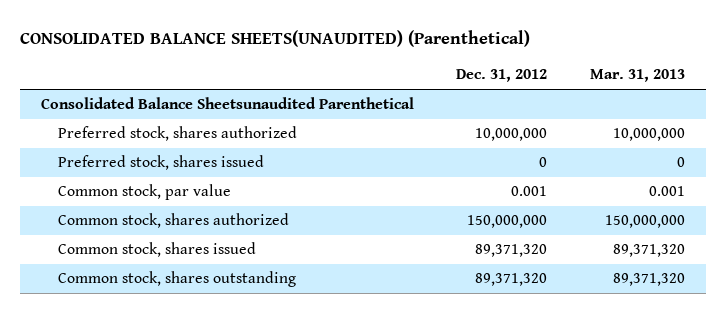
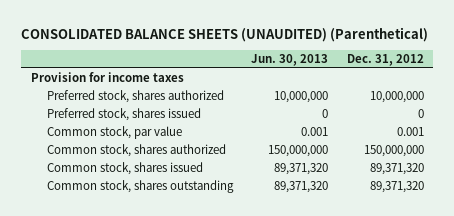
[20,30,531,48] CONSOLIDATED BALANCE SHEETS(UNAUDITED) (Parenthetical) -> [21,26,429,42] CONSOLIDATED BALANCE SHEETS (UNAUDITED) (Parenthetical)
[589,69,685,83] Mar. 31, 2013 -> none
none -> [251,54,329,67] Jun. 30, 2013
[41,97,415,110] Consolidated Balance Sheetsunaudited Parenthetical -> [30,72,184,83] Provision for income taxes

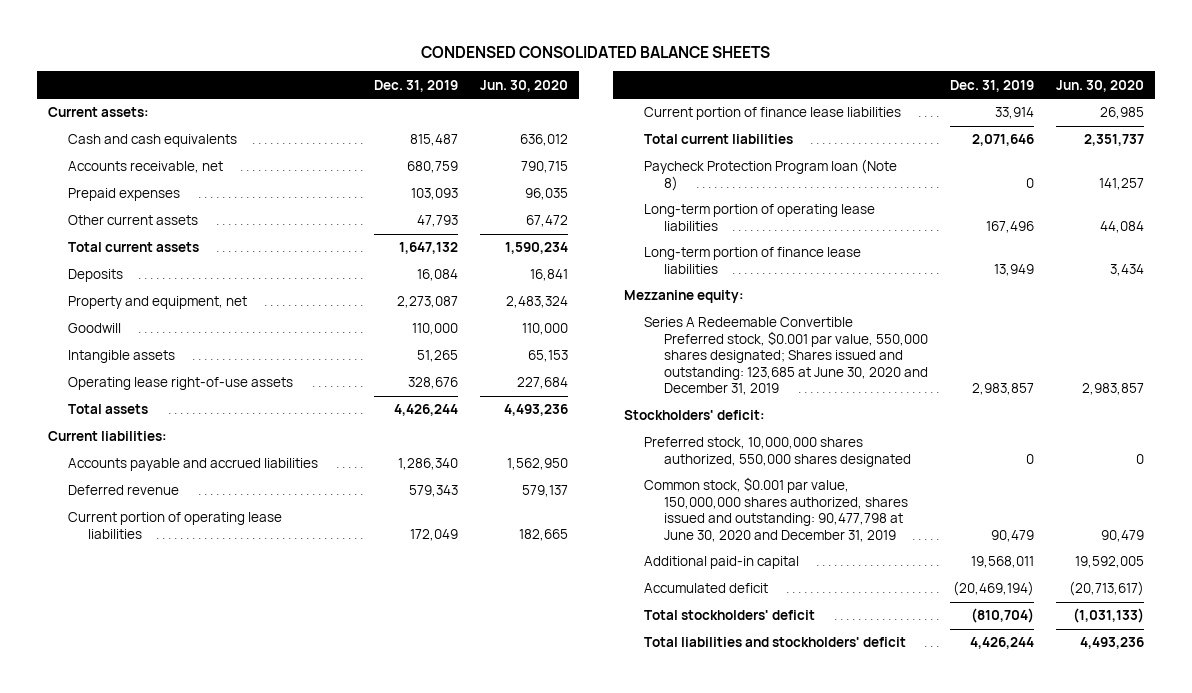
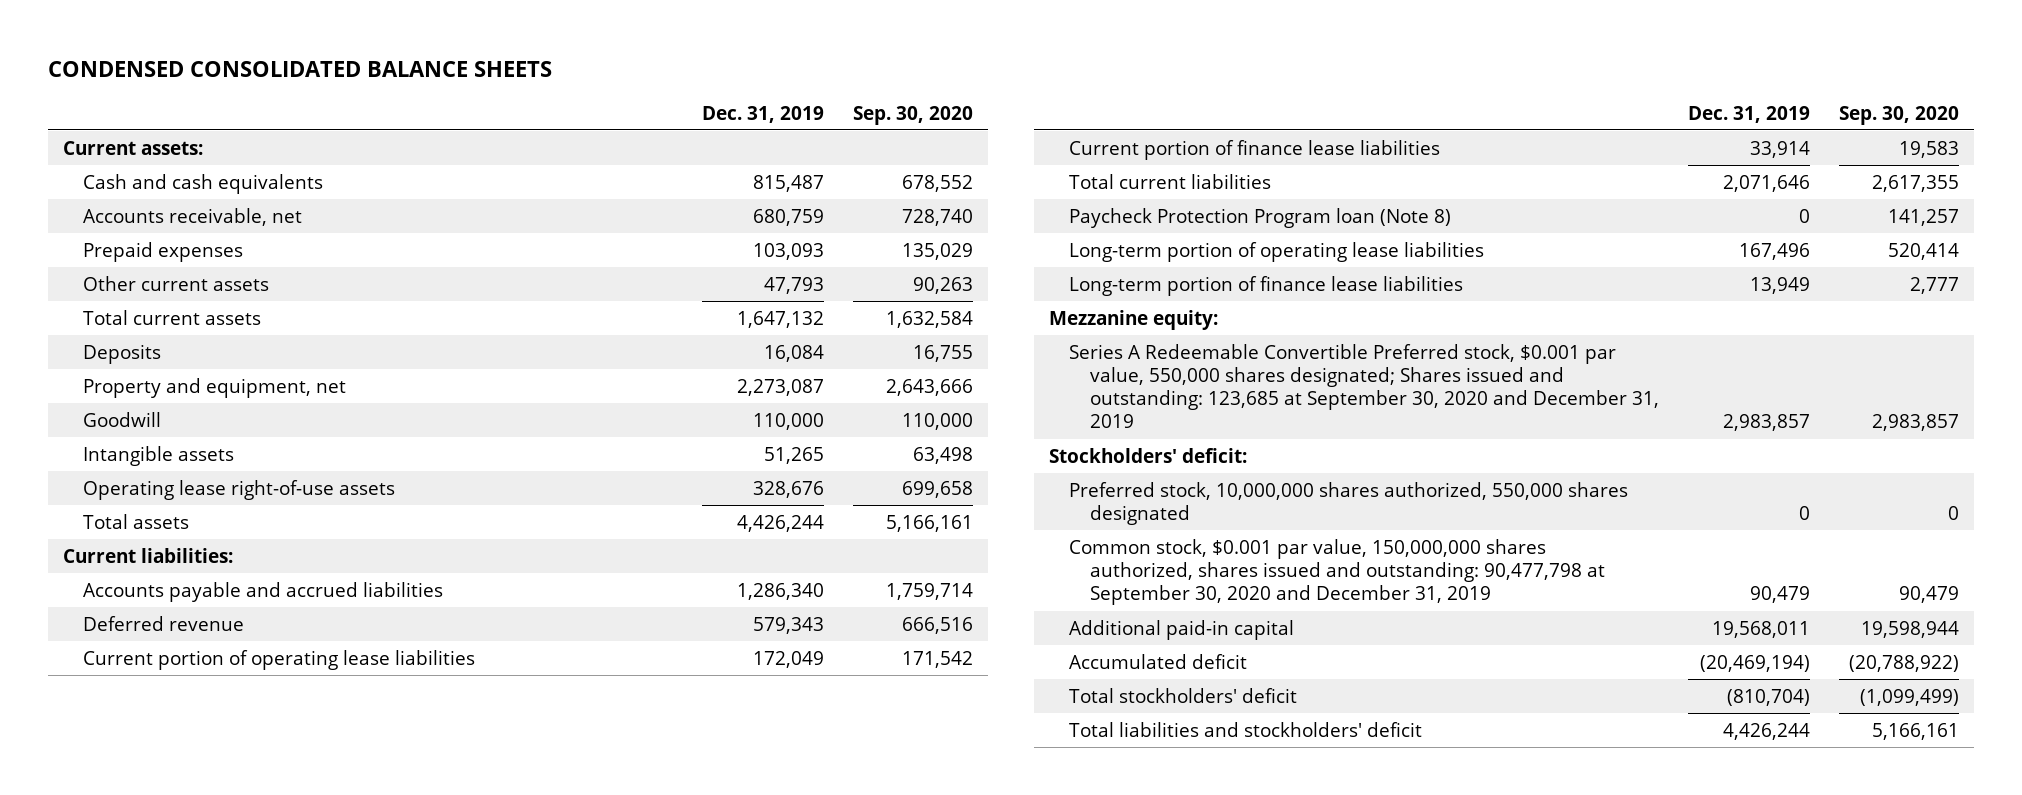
[480,79,569,92] Jun. 30, 2020 -> none
none -> [852,105,973,125] Sep. 30, 2020
[643,317,928,396] Series A Redeemable Convertible Preferred stock, $0.001 par value, 550,000 shares designated; Shares issued and outstanding: 123,685 at June 30, 2020 and December 31, 2019 -> [1069,343,1659,429] Series A Redeemable Convertible Preferred stock, $0.001 par value, 550,000 shares designated; Shares issued and outstanding: 123,685 at September 30, 2020 and December 31, 2019
[643,477,908,542] Common stock, $0.001 par value, 150,000,000 shares authorized, shares issued and outstanding: 90,477,798 at June 30, 2020 and December 31, 2019 -> [1069,538,1605,606] Common stock, $0.001 par value, 150,000,000 shares authorized, shares issued and outstanding: 90,477,798 at September 30, 2020 and December 31, 2019

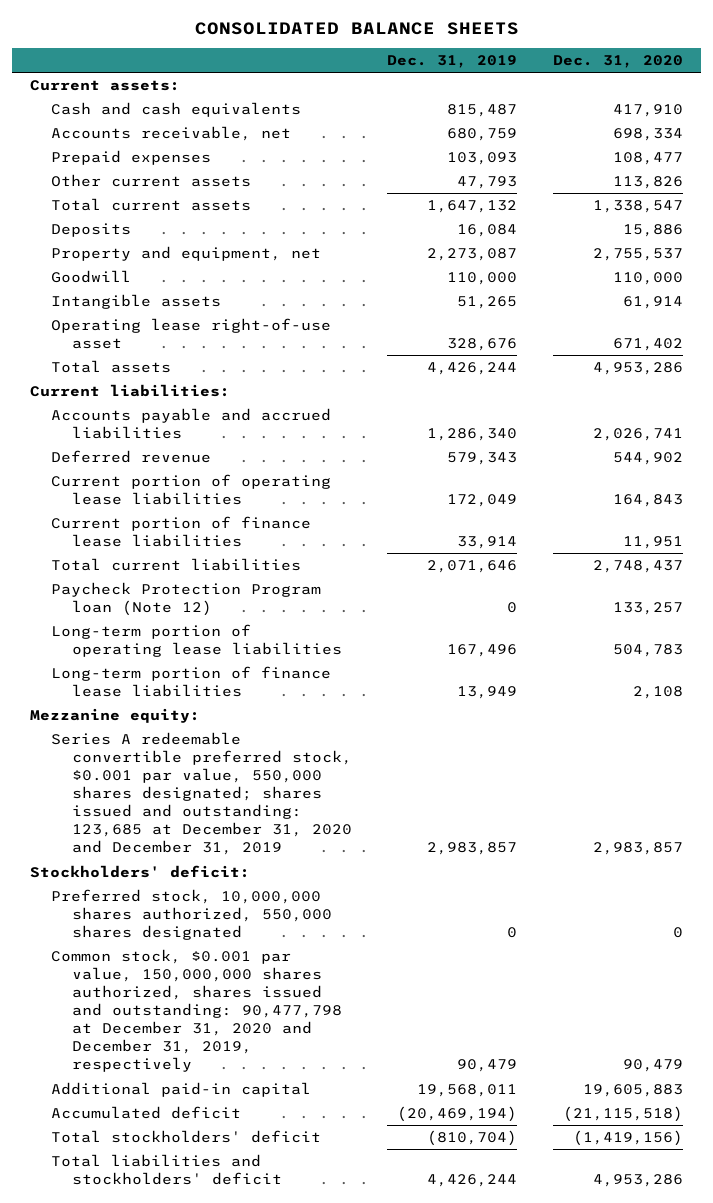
[48,61,553,78] CONDENSED CONSOLIDATED BALANCE SHEETS -> [194,22,519,36] CONSOLIDATED BALANCE SHEETS
[852,105,973,125] Sep. 30, 2020 -> none
none -> [553,55,684,69] Dec. 31, 2020
[83,479,396,500] Operating lease right-of-use assets -> [50,318,331,350] Operating lease right-of-use asset
[1069,207,1452,228] Paycheck Protection Program loan (Note 8) -> [50,582,321,617] Paycheck Protection Program loan (Note 12)
[1069,343,1659,429] Series A Redeemable Convertible Preferred stock, $0.001 par value, 550,000 shares designated; Shares issued and outstanding: 123,685 at September 30, 2020 and December 31, 2019 -> [50,732,352,856] Series A redeemable convertible preferred stock, $0.001 par value, 550,000 shares designated; shares issued and outstanding: 123,685 at December 31, 2020 and December 31, 2019
[1069,538,1605,606] Common stock, $0.001 par value, 150,000,000 shares authorized, shares issued and outstanding: 90,477,798 at September 30, 2020 and December 31, 2019 -> [50,949,342,1073] Common stock, $0.001 par value, 150,000,000 shares authorized, shares issued and outstanding: 90,477,798 at December 31, 2020 and December 31, 2019, respectively

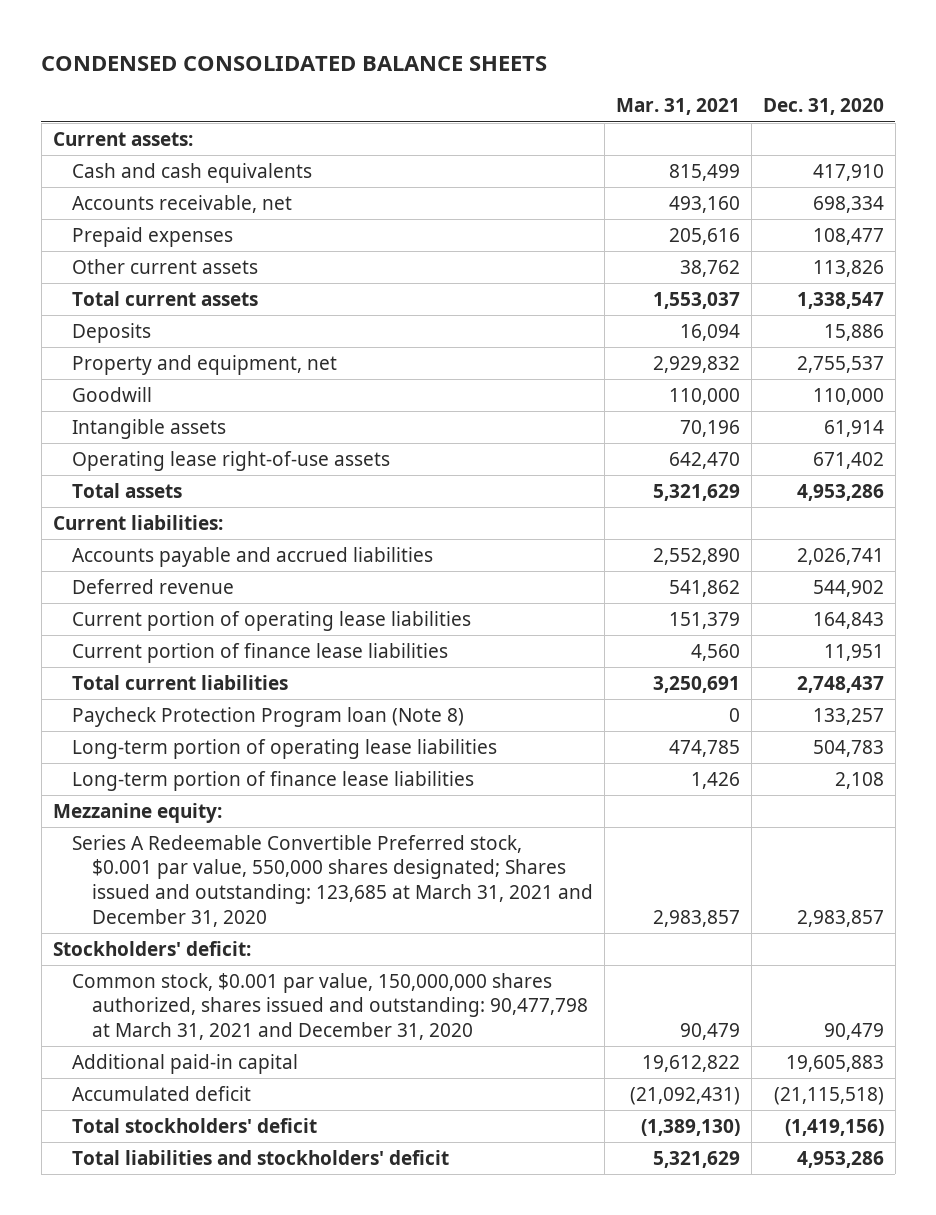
[194,22,519,36] CONSOLIDATED BALANCE SHEETS -> [41,55,548,71] CONDENSED CONSOLIDATED BALANCE SHEETS
[387,55,518,69] Dec. 31, 2019 -> none
none -> [615,98,740,116] Mar. 31, 2021
[50,318,331,350] Operating lease right-of-use asset -> [72,450,391,471] Operating lease right-of-use assets
[50,582,321,617] Paycheck Protection Program loan (Note 12) -> [72,706,465,727] Paycheck Protection Program loan (Note 8)
[50,732,352,856] Series A redeemable convertible preferred stock, $0.001 par value, 550,000 shares designated; shares issued and outstanding: 123,685 at December 31, 2020 and December 31, 2019 -> [72,834,593,927] Series A Redeemable Convertible Preferred stock, $0.001 par value, 550,000 shares designated; Shares issued and outstanding: 123,685 at March 31, 2021 and December 31, 2020
[50,889,332,941] Preferred stock, 10,000,000 shares authorized, 550,000 shares designated -> none
[50,949,342,1073] Common stock, $0.001 par value, 150,000,000 shares authorized, shares issued and outstanding: 90,477,798 at December 31, 2020 and December 31, 2019, respectively -> [72,972,588,1041] Common stock, $0.001 par value, 150,000,000 shares authorized, shares issued and outstanding: 90,477,798 at March 31, 2021 and December 31, 2020

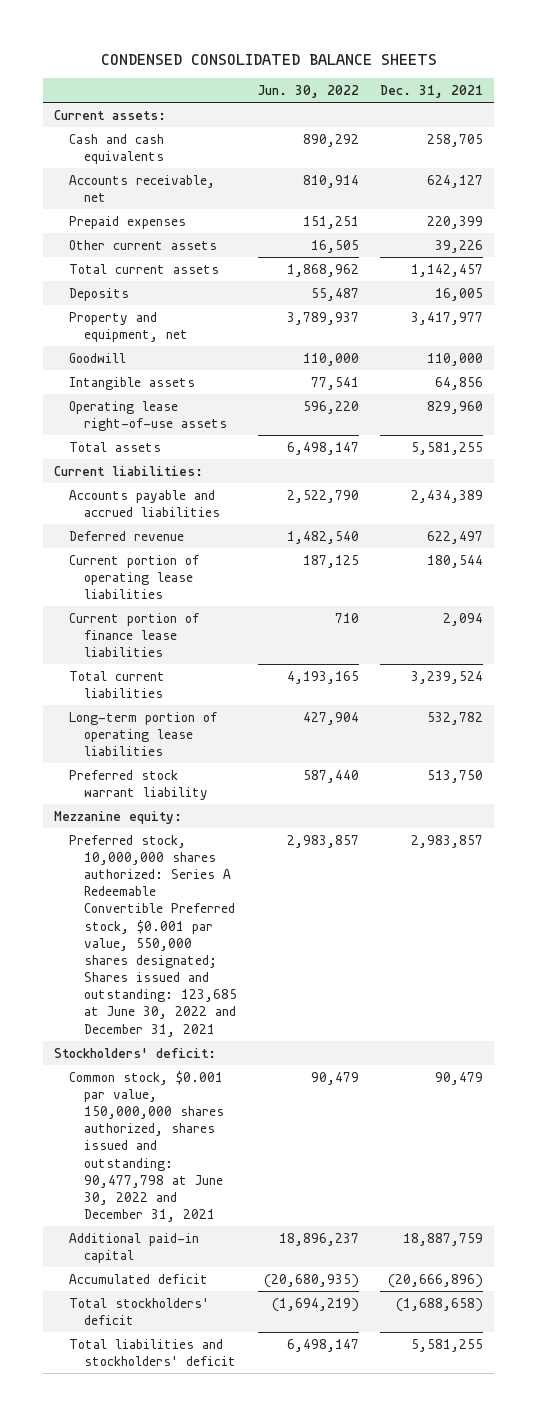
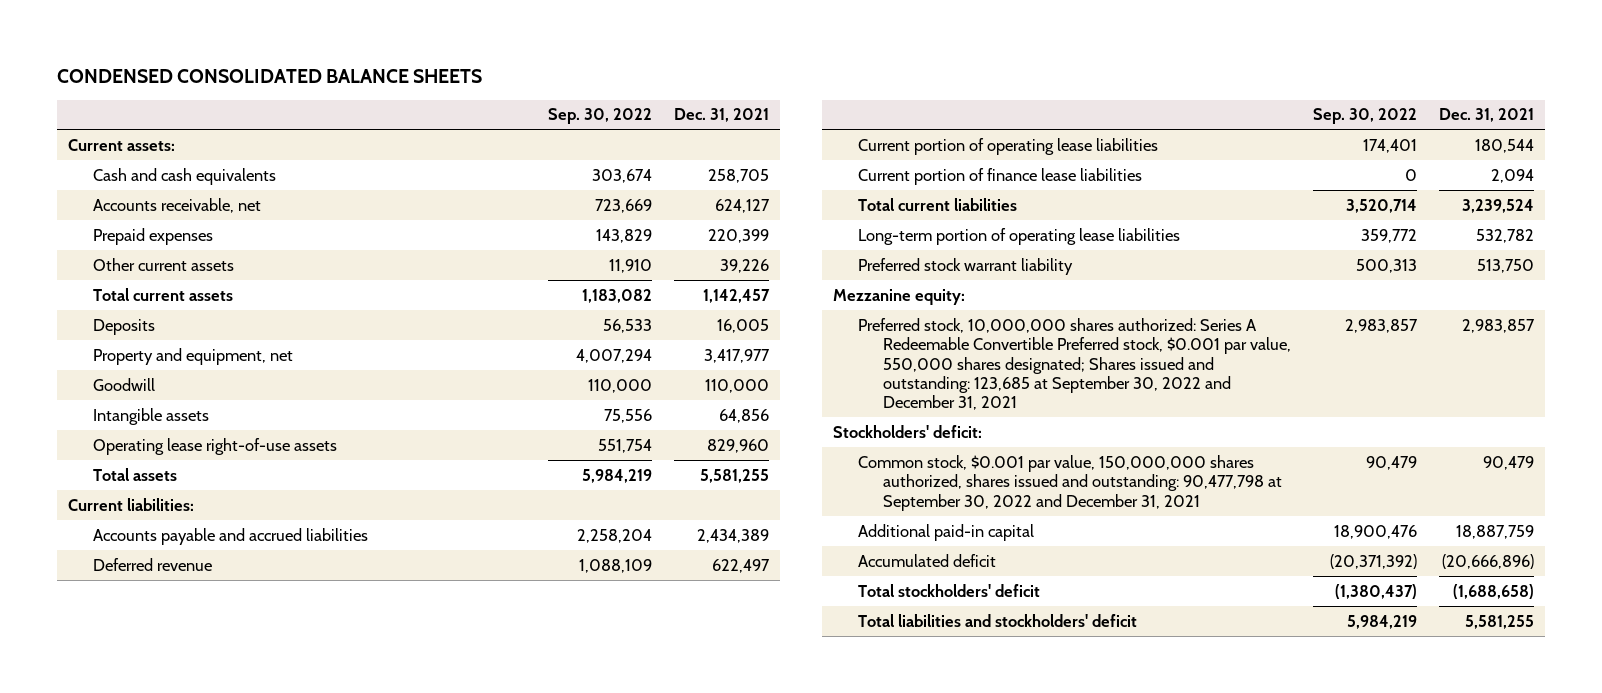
[258,85,360,99] Jun. 30, 2022 -> none
none -> [548,108,653,125] Sep. 30, 2022
[69,834,238,1037] Preferred stock, 10,000,000 shares authorized: Series A Redeemable Convertible Preferred stock, $0.001 par value, 550,000 shares designated; Shares issued and outstanding: 123,685 at June 30, 2022 and December 31, 2021 -> [858,317,1292,411] Preferred stock, 10,000,000 shares authorized: Series A Redeemable Convertible Preferred stock, $0.001 par value, 550,000 shares designated; Shares issued and outstanding: 123,685 at September 30, 2022 and December 31, 2021
[69,1070,225,1223] Common stock, $0.001 par value, 150,000,000 shares authorized, shares issued and outstanding: 90,477,798 at June 30, 2022 and December 31, 2021 -> [858,454,1283,511] Common stock, $0.001 par value, 150,000,000 shares authorized, shares issued and outstanding: 90,477,798 at September 30, 2022 and December 31, 2021

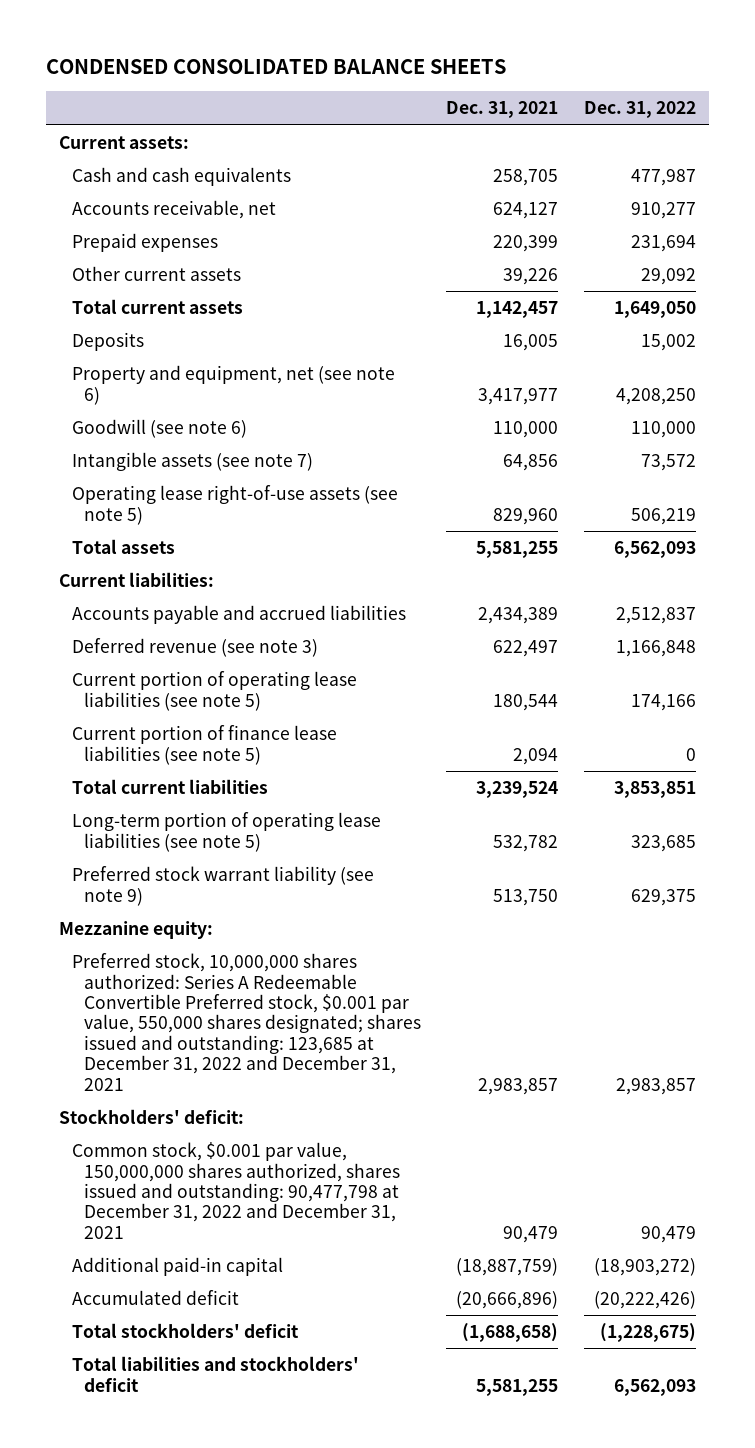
[548,108,653,125] Sep. 30, 2022 -> none
none -> [583,101,696,119] Dec. 31, 2022
[93,347,294,365] Property and equipment, net -> [71,365,395,405] Property and equipment, net (see note 6)
[93,377,156,391] Goodwill -> [71,419,247,439] Goodwill (see note 6)
[93,407,210,425] Intangible assets -> [71,452,313,472] Intangible assets (see note 7)
[93,437,338,455] Operating lease right-of-use assets -> [71,485,398,525] Operating lease right-of-use assets (see note 5)
[93,557,213,571] Deferred revenue -> [71,638,318,658] Deferred revenue (see note 3)
[858,137,1159,155] Current portion of operating lease liabilities -> [71,671,357,711] Current portion of operating lease liabilities (see note 5)
[858,167,1143,185] Current portion of finance lease liabilities -> [71,725,337,765] Current portion of finance lease liabilities (see note 5)
[858,227,1181,245] Long-term portion of operating lease liabilities -> [71,812,381,852] Long-term portion of operating lease liabilities (see note 5)
[858,257,1074,275] Preferred stock warrant liability -> [71,866,374,906] Preferred stock warrant liability (see note 9)
[858,317,1292,411] Preferred stock, 10,000,000 shares authorized: Series A Redeemable Convertible Preferred stock, $0.001 par value, 550,000 shares designated; Shares issued and outstanding: 123,685 at September 30, 2022 and December 31, 2021 -> [71,953,421,1091] Preferred stock, 10,000,000 shares authorized: Series A Redeemable Convertible Preferred stock, $0.001 par value, 550,000 shares designated; shares issued and outstanding: 123,685 at December 31, 2022 and December 31, 2021
[858,454,1283,511] Common stock, $0.001 par value, 150,000,000 shares authorized, shares issued and outstanding: 90,477,798 at September 30, 2022 and December 31, 2021 -> [71,1142,400,1239] Common stock, $0.001 par value, 150,000,000 shares authorized, shares issued and outstanding: 90,477,798 at December 31, 2022 and December 31, 2021
[1455,524,1534,539] 18,887,759 -> [456,1258,559,1277] (18,887,759)

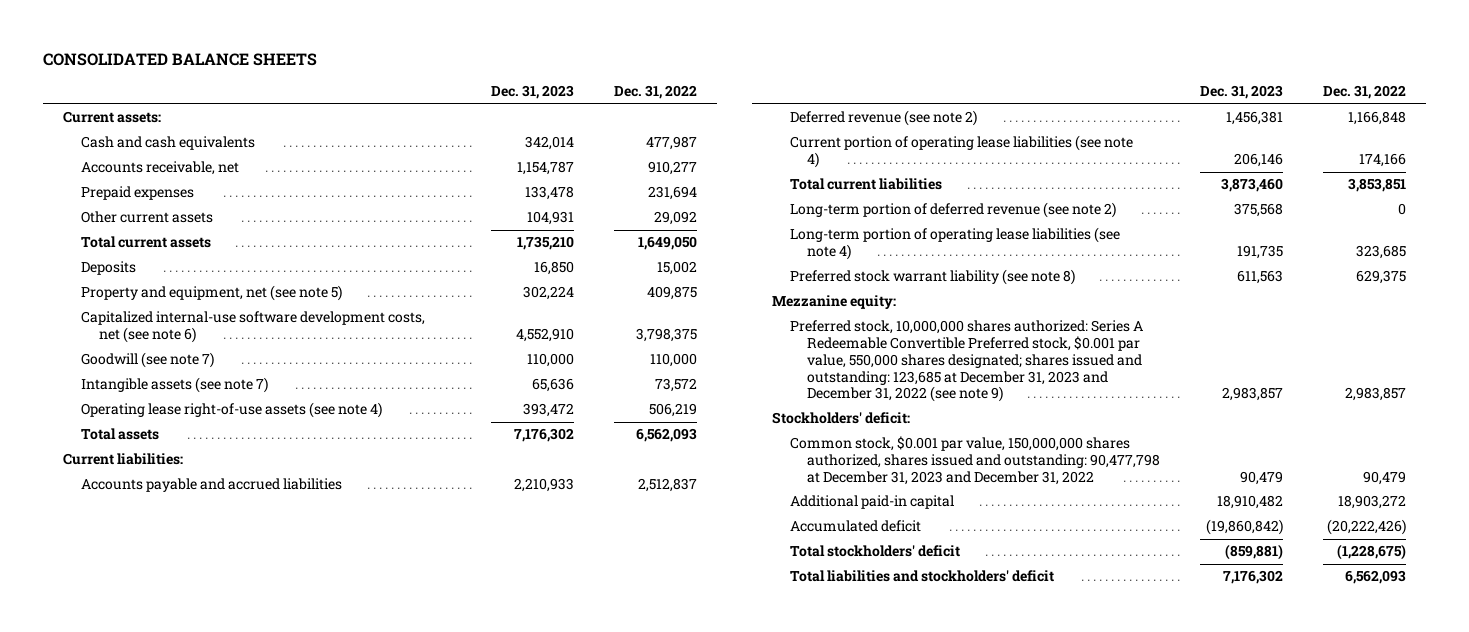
[46,58,507,74] CONDENSED CONSOLIDATED BALANCE SHEETS -> [43,52,318,66] CONSOLIDATED BALANCE SHEETS
[446,101,559,119] Dec. 31, 2021 -> none
none -> [491,85,575,100] Dec. 31, 2023
[71,365,395,405] Property and equipment, net (see note 6) -> [80,285,342,302] Property and equipment, net (see note 5)
[615,387,696,405] 4,208,250 -> [647,286,698,301] 409,875
none -> [80,311,425,344] Capitalized internal-use software development costs, net (see note 6)
[71,419,247,439] Goodwill (see note 6) -> [80,352,214,369] Goodwill (see note 7)
[71,485,398,525] Operating lease right-of-use assets (see note 5) -> [80,402,382,419] Operating lease right-of-use assets (see note 4)
[71,725,337,765] Current portion of finance lease liabilities (see note 5) -> none
[71,638,318,658] Deferred revenue (see note 3) -> [789,110,977,127] Deferred revenue (see note 2)
[71,671,357,711] Current portion of operating lease liabilities (see note 5) -> [789,135,1133,169] Current portion of operating lease liabilities (see note 4)
none -> [789,202,1116,219] Long-term portion of deferred revenue (see note 2)
[71,812,381,852] Long-term portion of operating lease liabilities (see note 5) -> [789,227,1120,261] Long-term portion of operating lease liabilities (see note 4)
[71,866,374,906] Preferred stock warrant liability (see note 9) -> [789,269,1075,286] Preferred stock warrant liability (see note 8)
[71,953,421,1091] Preferred stock, 10,000,000 shares authorized: Series A Redeemable Convertible Preferred stock, $0.001 par value, 550,000 shares designated; shares issued and outstanding: 123,685 at December 31, 2022 and December 31, 2021 -> [789,320,1143,403] Preferred stock, 10,000,000 shares authorized: Series A Redeemable Convertible Preferred stock, $0.001 par value, 550,000 shares designated; shares issued and outstanding: 123,685 at December 31, 2023 and December 31, 2022 (see note 9)
[71,1142,400,1239] Common stock, $0.001 par value, 150,000,000 shares authorized, shares issued and outstanding: 90,477,798 at December 31, 2022 and December 31, 2021 -> [789,436,1161,485] Common stock, $0.001 par value, 150,000,000 shares authorized, shares issued and outstanding: 90,477,798 at December 31, 2023 and December 31, 2022
[593,1258,696,1277] (18,903,272) -> [1337,495,1406,510] 18,903,272

